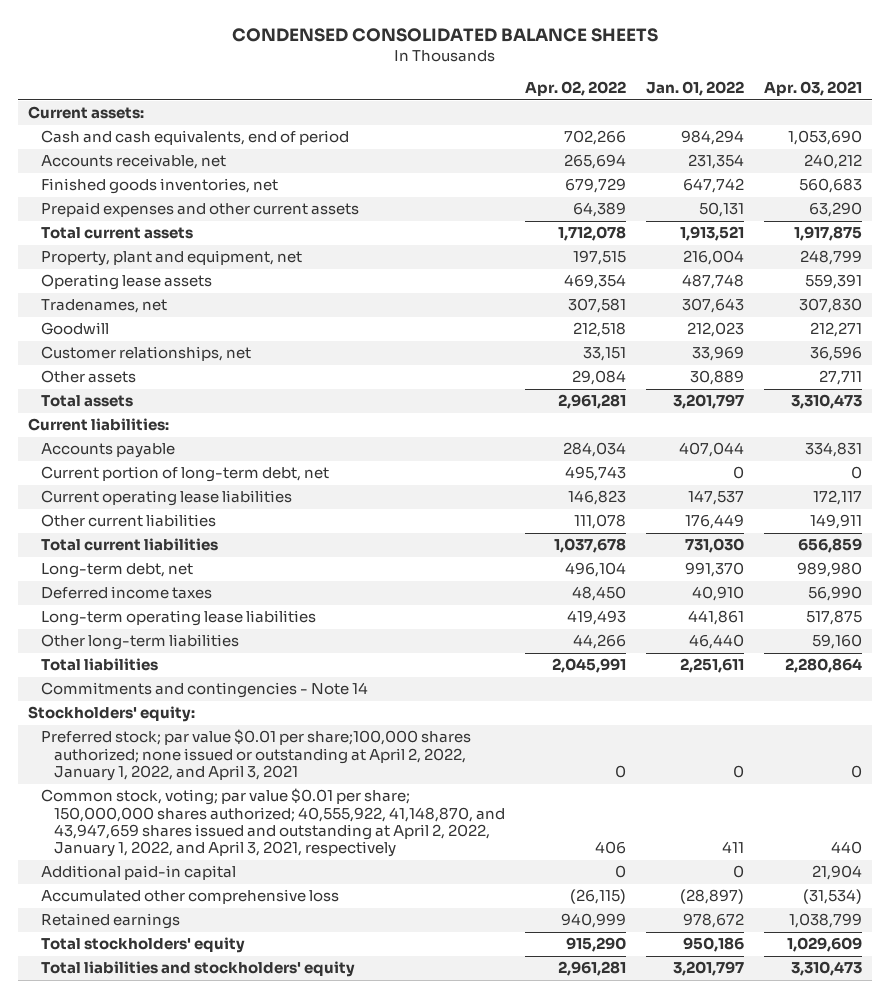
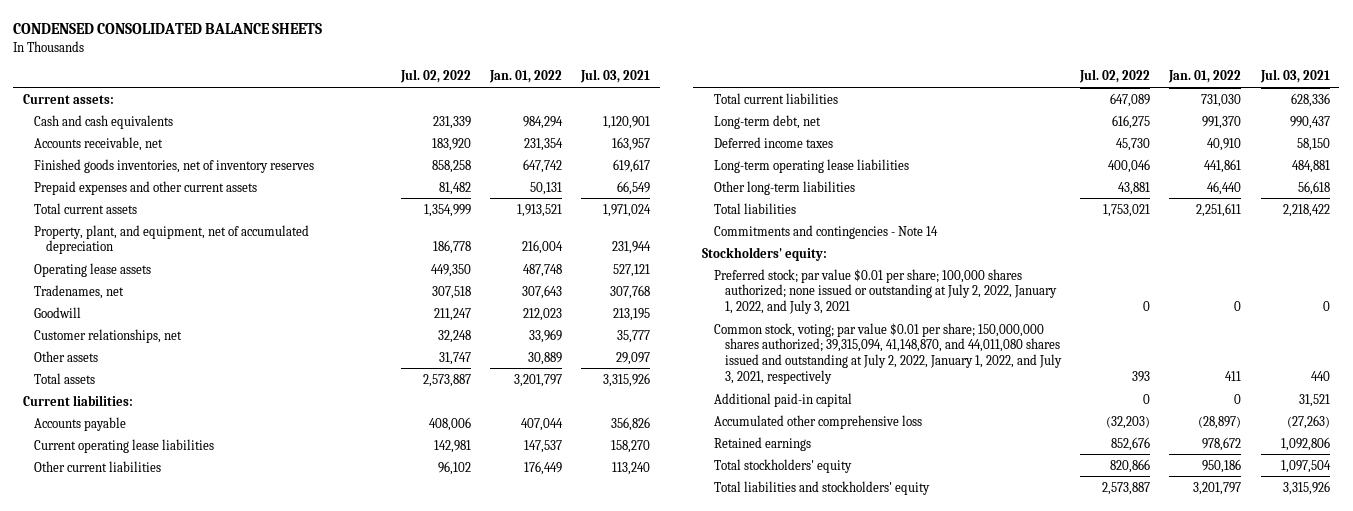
[524,81,626,97] Apr. 02, 2022 -> none
[764,81,863,97] Apr. 03, 2021 -> none
none -> [399,69,471,84] Jul. 02, 2022
none -> [580,69,651,84] Jul. 03, 2021
[40,130,349,146] Cash and cash equivalents, end of period -> [34,114,174,129] Cash and cash equivalents
[40,178,278,195] Finished goods inventories, net -> [34,158,315,173] Finished goods inventories, net of inventory reserves
[40,250,302,267] Property, plant and equipment, net -> [34,224,310,255] Property, plant, and equipment, net of accumulated depreciation
[40,466,329,483] Current portion of long-term debt, net -> none
[40,729,471,782] Preferred stock; par value $0.01 per share;100,000 shares authorized; none issued or outstanding at April 2, 2022, January 1, 2022, and April 3, 2021 -> [713,268,1057,315] Preferred stock; par value $0.01 per share; 100,000 shares authorized; none issued or outstanding at July 2, 2022, January 1, 2022, and July 3, 2021
[40,788,505,858] Common stock, voting; par value $0.01 per share; 150,000,000 shares authorized; 40,555,922, 41,148,870, and 43,947,659 shares issued and outstanding at April 2, 2022, January 1, 2022, and April 3, 2021, respectively -> [713,322,1062,384] Common stock, voting; par value $0.01 per share; 150,000,000 shares authorized; 39,315,094, 41,148,870, and 44,011,080 shares issued and outstanding at July 2, 2022, January 1, 2022, and July 3, 2021, respectively

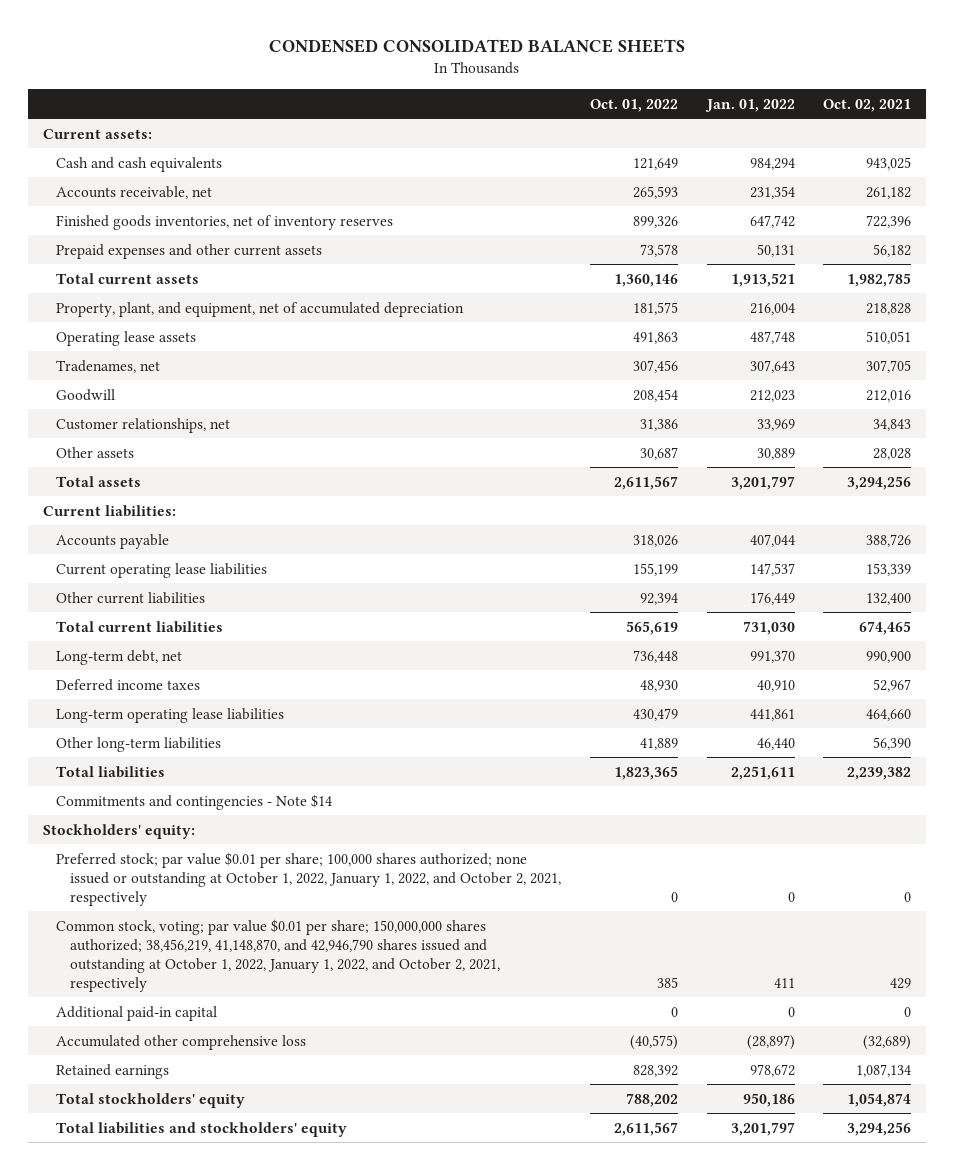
[399,69,471,84] Jul. 02, 2022 -> none
[580,69,651,84] Jul. 03, 2021 -> none
none -> [589,98,678,112] Oct. 01, 2022
none -> [823,98,912,112] Oct. 02, 2021
[713,224,938,239] Commitments and contingencies - Note 14 -> [56,793,333,810] Commitments and contingencies - Note $14
[713,268,1057,315] Preferred stock; par value $0.01 per share; 100,000 shares authorized; none issued or outstanding at July 2, 2022, January 1, 2022, and July 3, 2021 -> [56,851,562,906] Preferred stock; par value $0.01 per share; 100,000 shares authorized; none issued or outstanding at October 1, 2022, January 1, 2022, and October 2, 2021, respectively
[713,322,1062,384] Common stock, voting; par value $0.01 per share; 150,000,000 shares authorized; 39,315,094, 41,148,870, and 44,011,080 shares issued and outstanding at July 2, 2022, January 1, 2022, and July 3, 2021, respectively -> [56,918,501,992] Common stock, voting; par value $0.01 per share; 150,000,000 shares authorized; 38,456,219, 41,148,870, and 42,946,790 shares issued and outstanding at October 1, 2022, January 1, 2022, and October 2, 2021, respectively

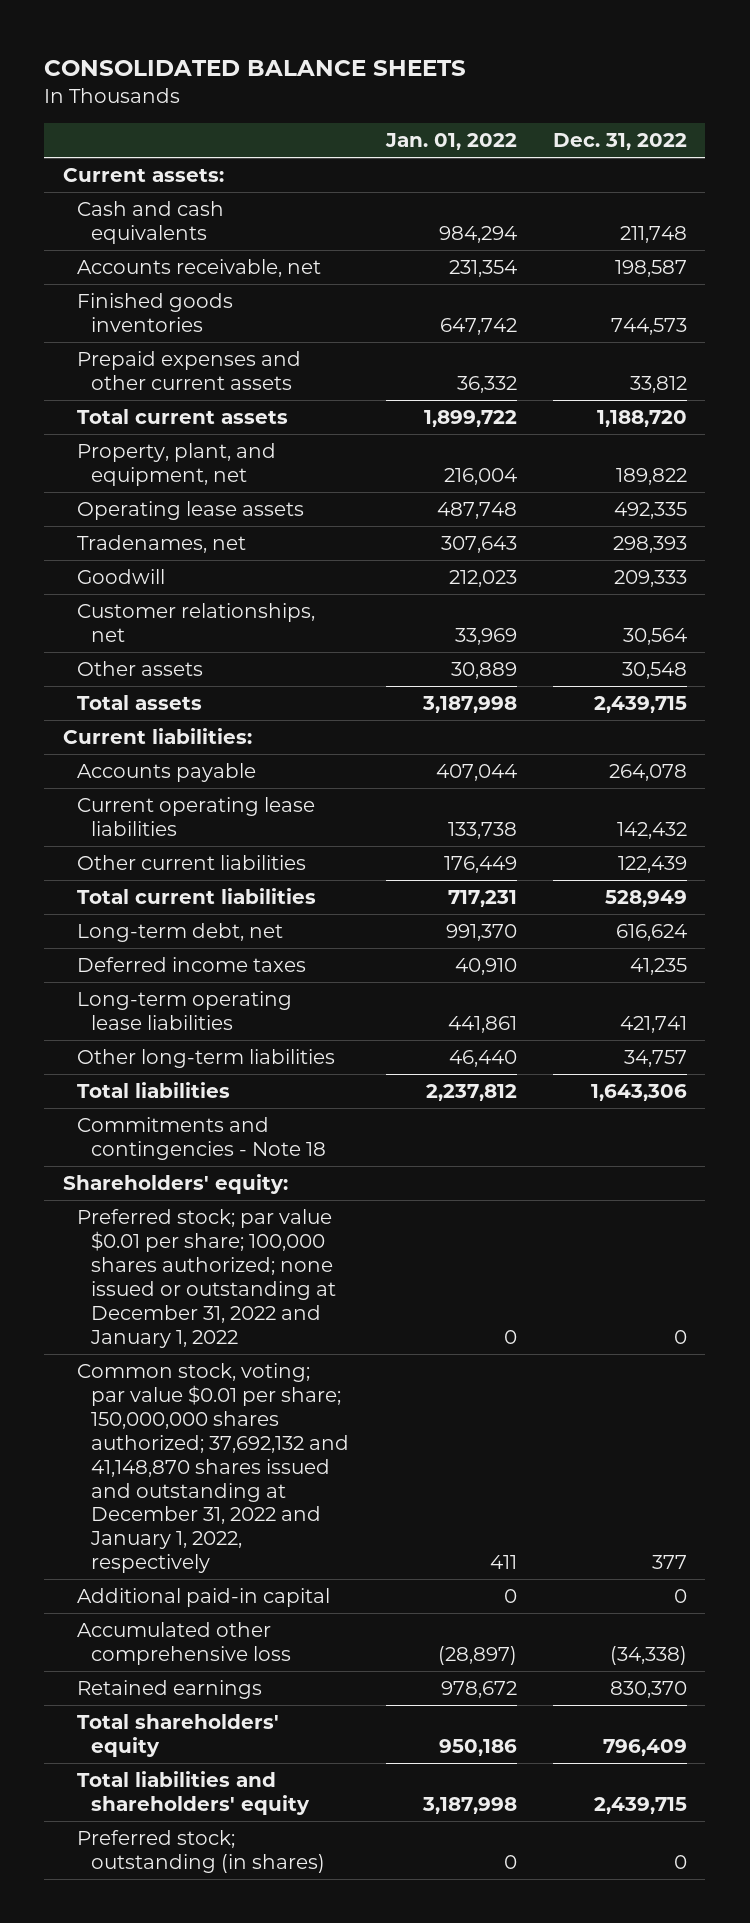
[269,39,686,54] CONDENSED CONSOLIDATED BALANCE SHEETS -> [44,59,467,76] CONSOLIDATED BALANCE SHEETS
[589,98,678,112] Oct. 01, 2022 -> none
[823,98,912,112] Oct. 02, 2021 -> none
none -> [553,133,688,151] Dec. 31, 2022
[56,214,394,230] Finished goods inventories, net of inventory reserves -> [76,293,233,332] Finished goods inventories
[756,243,795,257] 50,131 -> [456,375,517,393] 36,332
[730,272,795,287] 1,913,521 -> [423,410,517,428] 1,899,722
[56,301,465,317] Property, plant, and equipment, net of accumulated depreciation -> [76,443,276,486] Property, plant, and equipment, net
[730,475,795,490] 3,201,797 -> [421,696,517,714] 3,187,998
[749,562,795,576] 147,537 -> [447,821,517,839] 133,738
[742,620,795,635] 731,030 -> [447,890,517,908] 717,231
[730,765,795,780] 2,251,611 -> [425,1084,517,1102] 2,237,812
[56,793,333,810] Commitments and contingencies - Note $14 -> [76,1117,327,1160] Commitments and contingencies - Note 18
[42,823,195,839] Stockholders' equity: -> [62,1174,288,1195] Shareholders' equity:
[56,851,562,906] Preferred stock; par value $0.01 per share; 100,000 shares authorized; none issued or outstanding at October 1, 2022, January 1, 2022, and October 2, 2021, respectively -> [76,1209,337,1348] Preferred stock; par value $0.01 per share; 100,000 shares authorized; none issued or outstanding at December 31, 2022 and January 1, 2022
[56,918,501,992] Common stock, voting; par value $0.01 per share; 150,000,000 shares authorized; 38,456,219, 41,148,870, and 42,946,790 shares issued and outstanding at October 1, 2022, January 1, 2022, and October 2, 2021, respectively -> [76,1363,350,1574] Common stock, voting; par value $0.01 per share; 150,000,000 shares authorized; 37,692,132 and 41,148,870 shares issued and outstanding at December 31, 2022 and January 1, 2022, respectively
[56,1092,246,1108] Total stockholders' equity -> [76,1714,279,1757] Total shareholders' equity
[56,1121,348,1137] Total liabilities and stockholders' equity -> [76,1771,311,1815] Total liabilities and shareholders' equity
[730,1121,795,1136] 3,201,797 -> [421,1796,517,1814] 3,187,998
none -> [76,1830,326,1873] Preferred stock; outstanding (in shares)

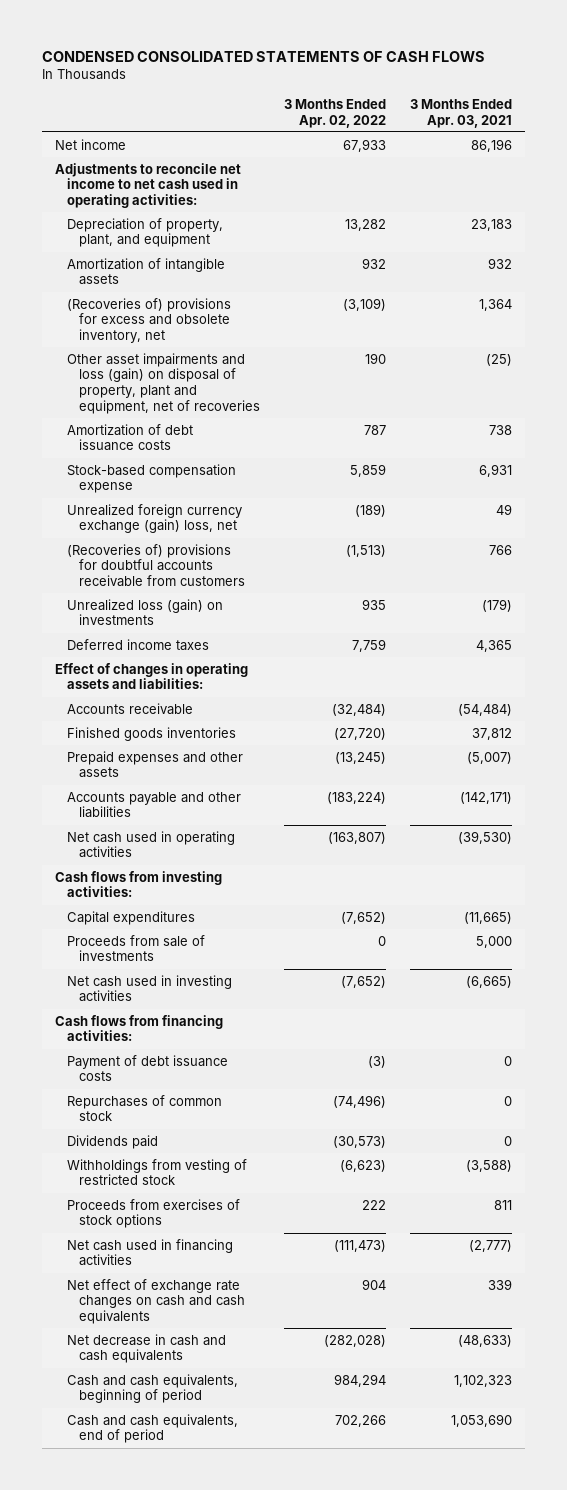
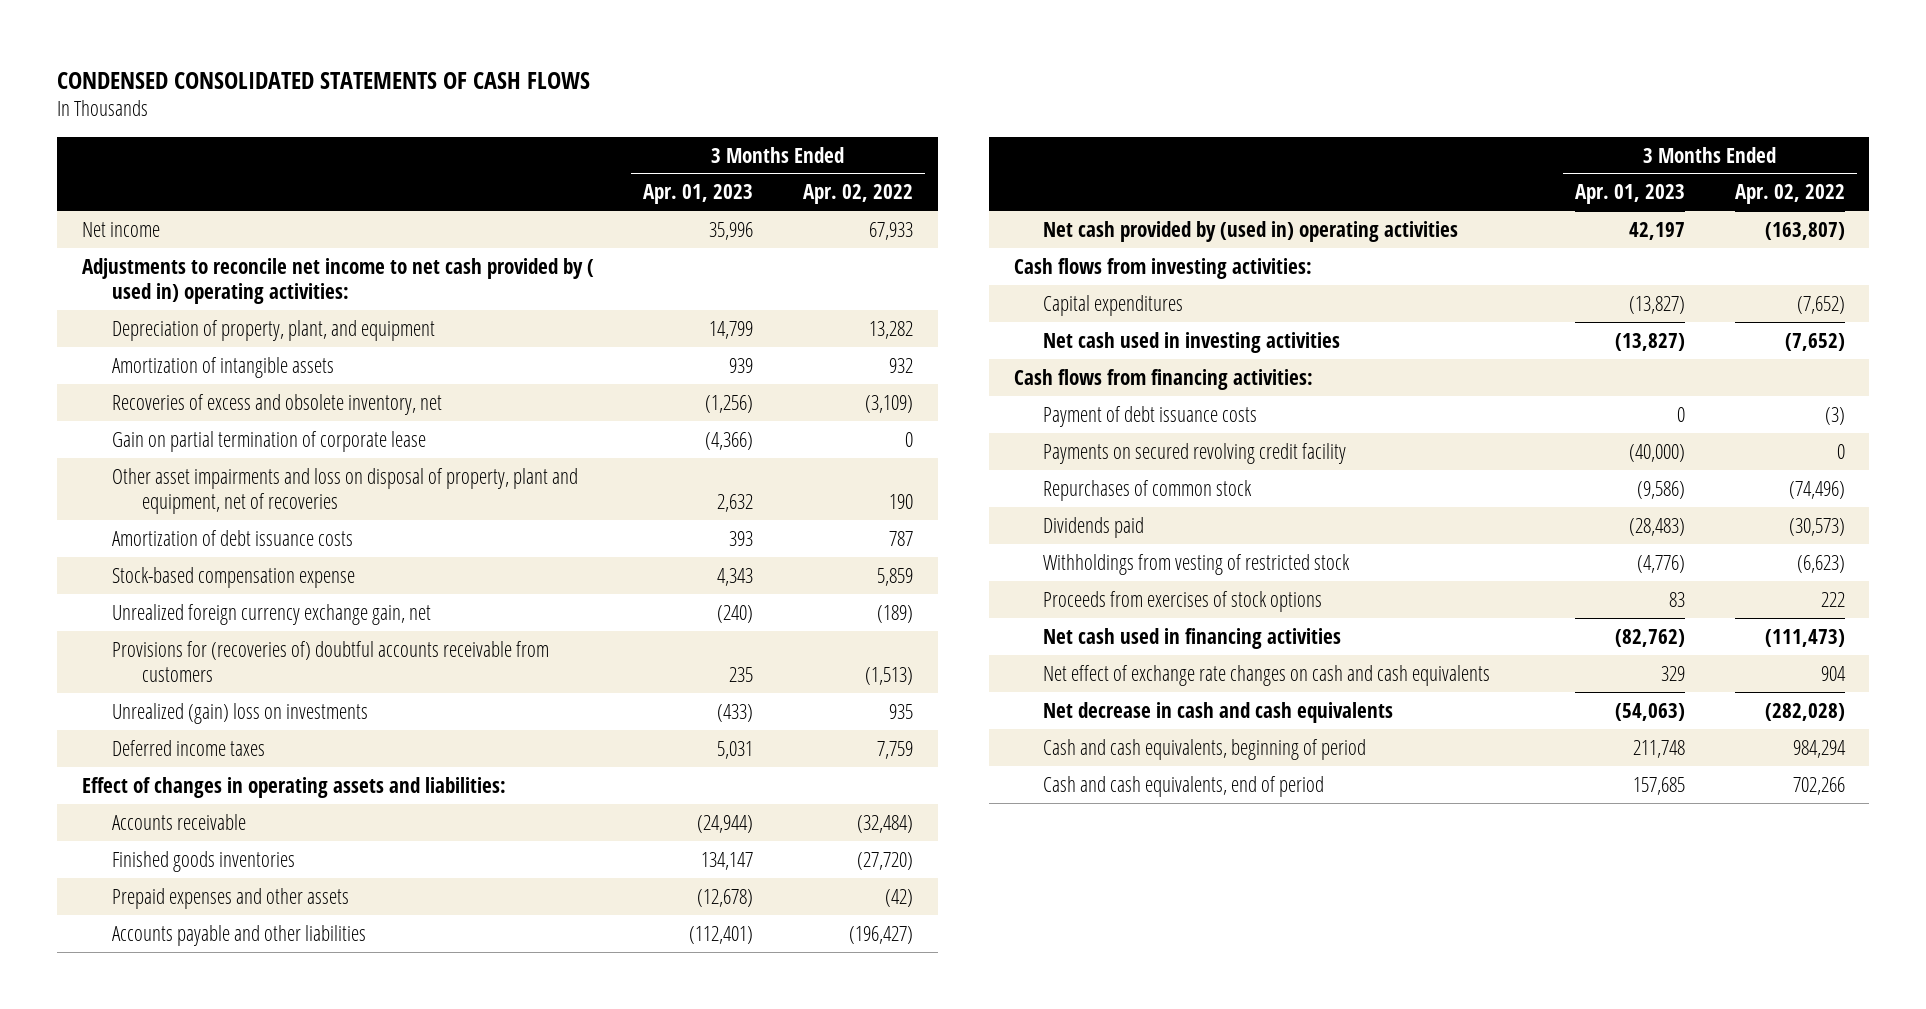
[410,98,513,128] 3 Months Ended Apr. 03, 2021 -> none
none -> [643,184,754,205] Apr. 01, 2023
[54,162,241,208] Adjustments to reconcile net income to net cash used in operating activities: -> [81,257,594,304] Adjustments to reconcile net income to net cash provided by ( used in) operating activities:
[66,297,231,343] (Recoveries of) provisions for excess and obsolete inventory, net -> [111,393,442,415] Recoveries of excess and obsolete inventory, net
none -> [111,430,426,452] Gain on partial termination of corporate lease
[66,352,260,414] Other asset impairments and loss (gain) on disposal of property, plant and equipment, net of recoveries -> [111,467,578,514] Other asset impairments and loss on disposal of property, plant and equipment, net of recoveries
[66,503,242,534] Unrealized foreign currency exchange (gain) loss, net -> [111,603,431,625] Unrealized foreign currency exchange gain, net
[66,543,245,587] (Recoveries of) provisions for doubtful accounts receivable from customers -> [111,640,549,682] Provisions for (recoveries of) doubtful accounts receivable from customers
[66,598,223,626] Unrealized loss (gain) on investments -> [111,702,368,724] Unrealized (gain) loss on investments
[335,751,387,764] (13,245) -> [884,888,913,907] (42)
[327,791,387,804] (183,224) -> [848,925,913,944] (196,427)
[66,830,235,859] Net cash used in operating activities -> [1043,220,1459,242] Net cash provided by (used in) operating activities
[66,934,205,962] Proceeds from sale of investments -> none
none -> [1043,442,1347,464] Payments on secured revolving credit facility

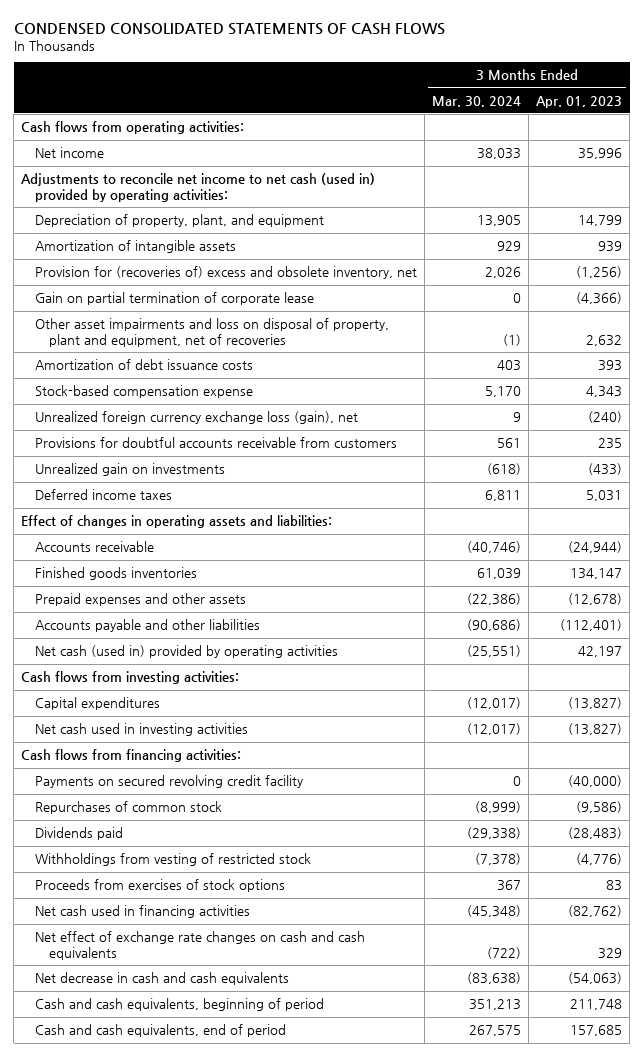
[802,184,913,205] Apr. 02, 2022 -> none
none -> [431,95,521,107] Mar. 30, 2024
none -> [21,121,245,135] Cash flows from operating activities:
[81,257,594,304] Adjustments to reconcile net income to net cash provided by ( used in) operating activities: -> [21,173,376,202] Adjustments to reconcile net income to net cash (used in) provided by operating activities:
[111,393,442,415] Recoveries of excess and obsolete inventory, net -> [34,266,417,280] Provision for (recoveries of) excess and obsolete inventory, net
[111,603,431,625] Unrealized foreign currency exchange gain, net -> [34,411,358,425] Unrealized foreign currency exchange loss (gain), net
[111,640,549,682] Provisions for (recoveries of) doubtful accounts receivable from customers -> [34,437,397,449] Provisions for doubtful accounts receivable from customers
[111,702,368,724] Unrealized (gain) loss on investments -> [34,463,225,477] Unrealized gain on investments
[1043,220,1459,242] Net cash provided by (used in) operating activities -> [34,645,338,659] Net cash (used in) provided by operating activities
[1043,405,1258,427] Payment of debt issuance costs -> none

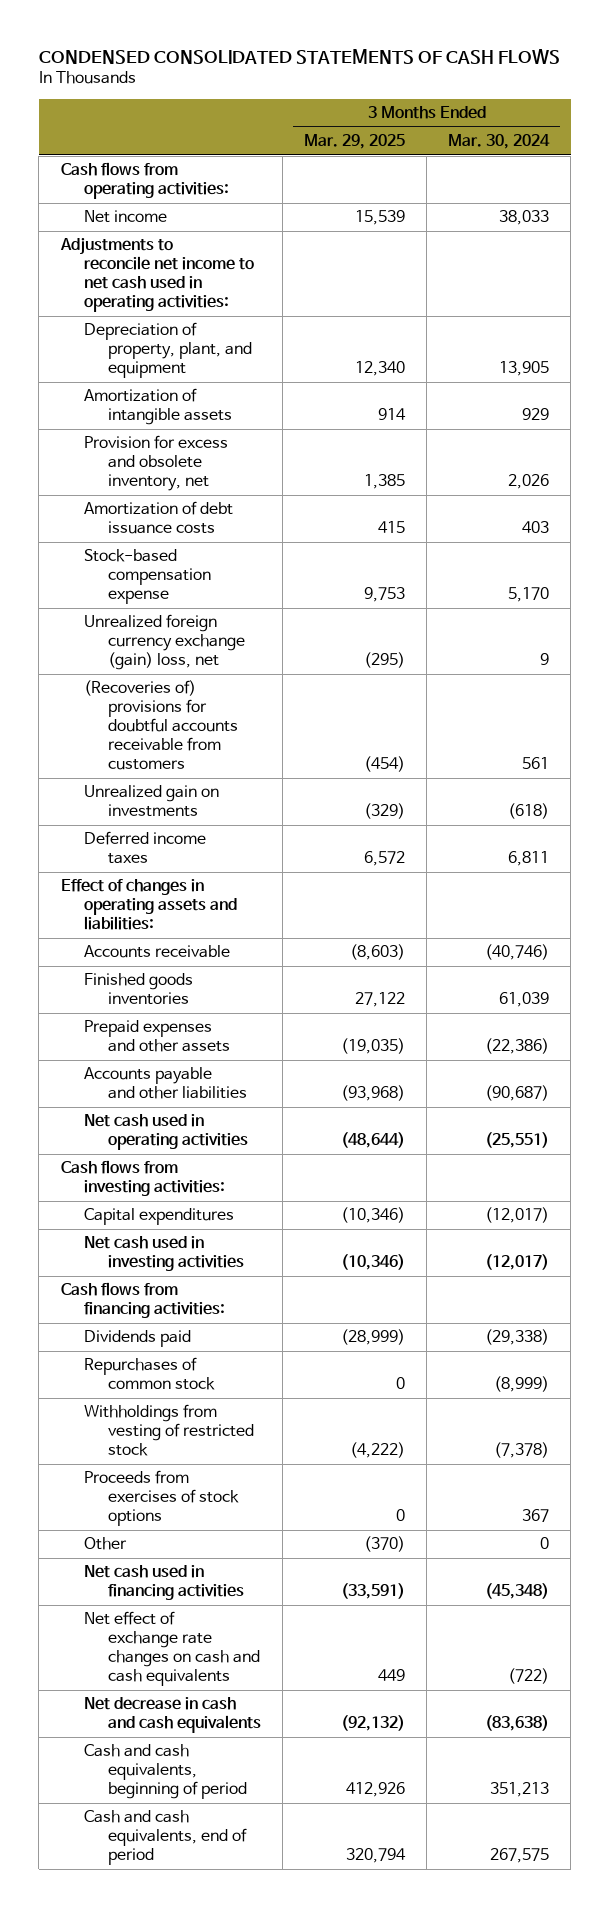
[536,95,623,108] Apr. 01, 2023 -> none
none -> [304,134,406,150] Mar. 29, 2025
[21,173,376,202] Adjustments to reconcile net income to net cash (used in) provided by operating activities: -> [59,237,255,313] Adjustments to reconcile net income to net cash used in operating activities:
[34,292,314,306] Gain on partial termination of corporate lease -> none
[34,318,389,347] Other asset impairments and loss on disposal of property, plant and equipment, net of recoveries -> none
[34,266,417,280] Provision for (recoveries of) excess and obsolete inventory, net -> [84,435,229,492] Provision for excess and obsolete inventory, net
[34,411,358,425] Unrealized foreign currency exchange loss (gain), net -> [84,614,245,671] Unrealized foreign currency exchange (gain) loss, net
[34,437,397,449] Provisions for doubtful accounts receivable from customers -> [84,680,238,771] (Recoveries of) provisions for doubtful accounts receivable from customers
[466,619,521,632] (90,686) -> [485,1085,550,1102] (90,687)
[34,645,338,659] Net cash (used in) provided by operating activities -> [84,1114,248,1151] Net cash used in operating activities
[34,775,303,789] Payments on secured revolving credit facility -> none
[34,801,222,815] Repurchases of common stock -> [84,1357,215,1391] Repurchases of common stock
none -> [84,1537,128,1551] Other

